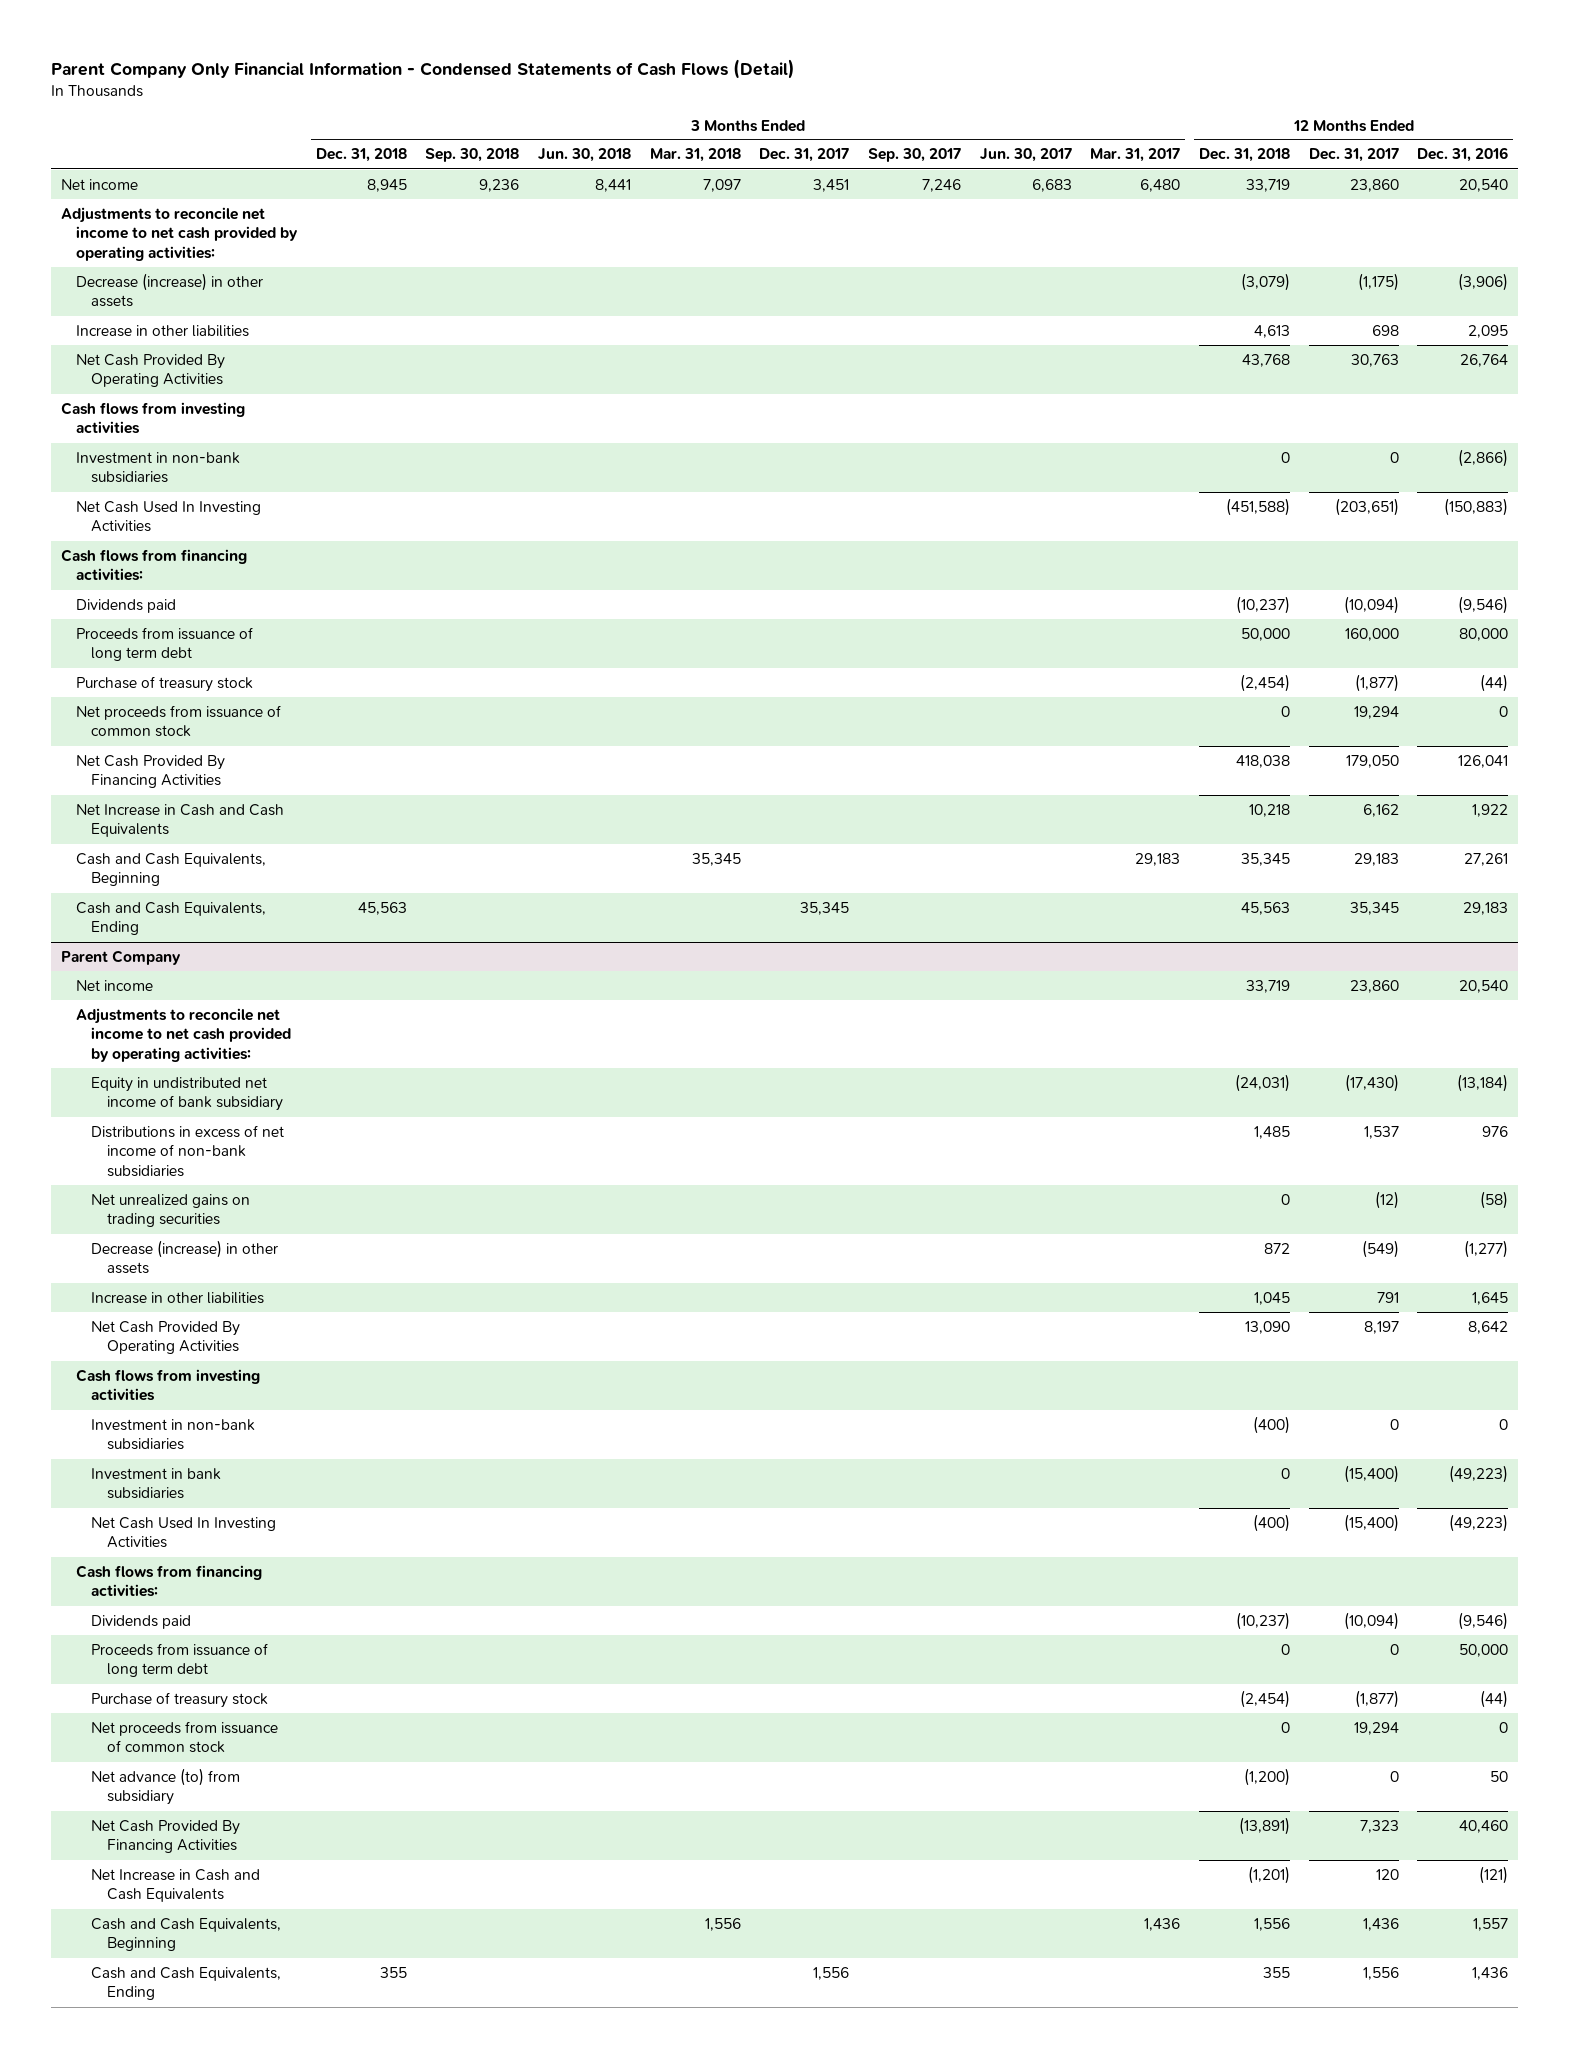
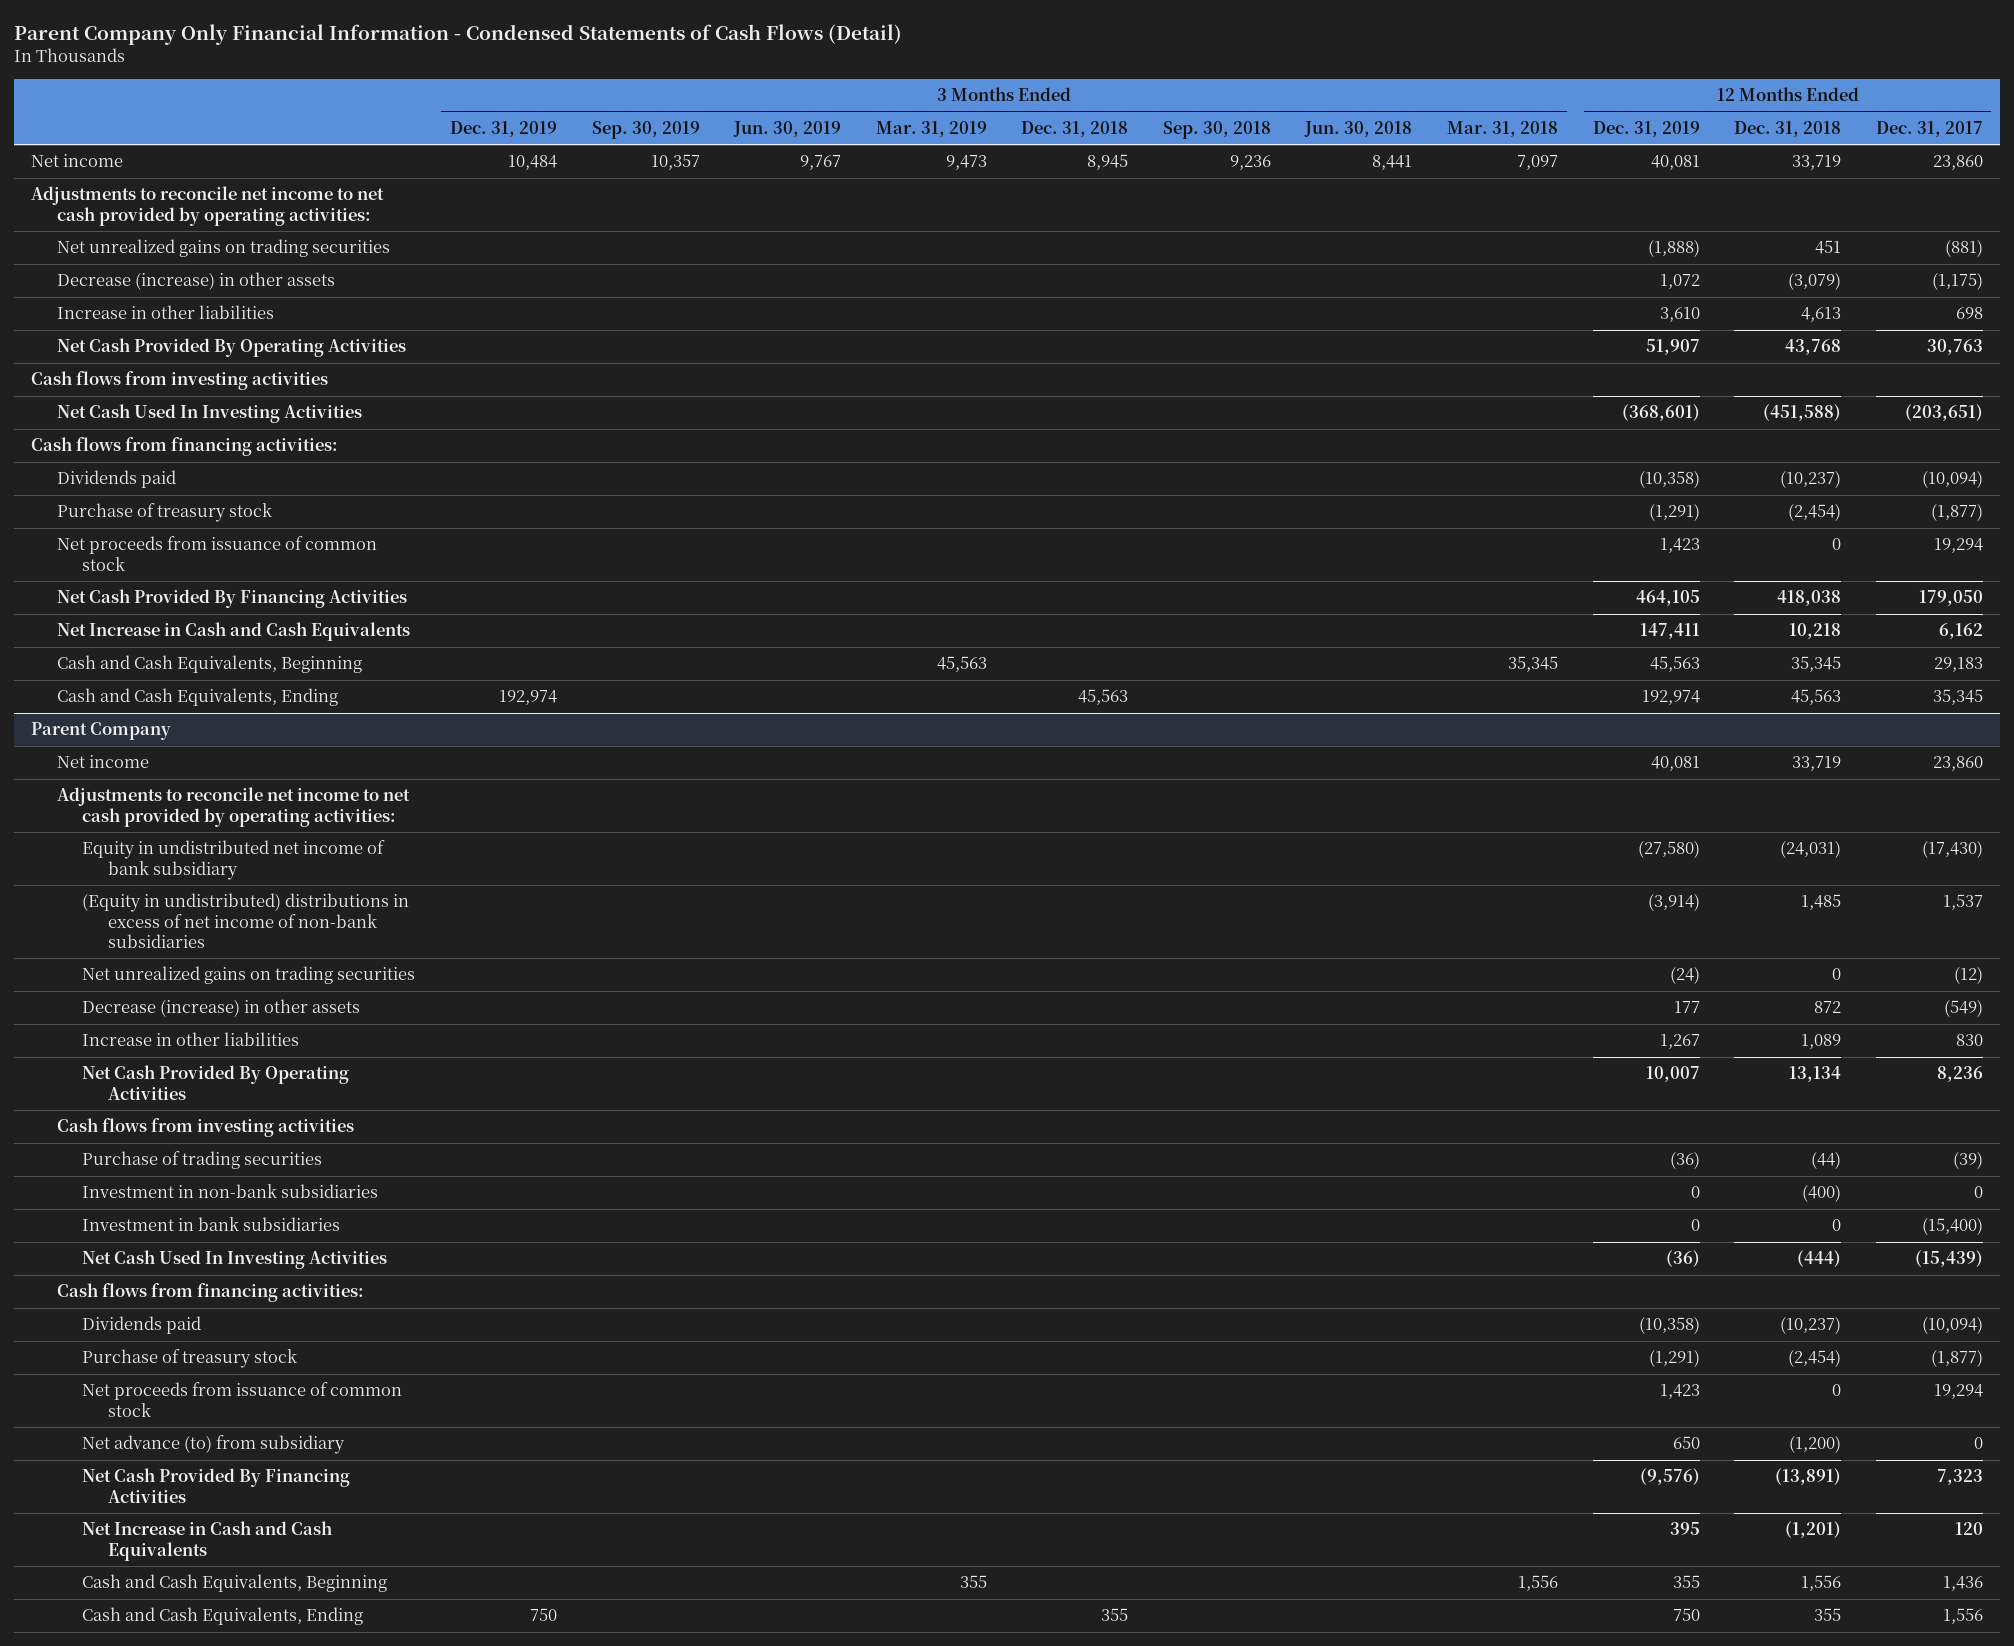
[759,148,850,163] Dec. 31, 2017 -> none
[867,148,961,163] Sep. 30, 2017 -> none
[979,148,1072,163] Jun. 30, 2017 -> none
[1090,148,1181,163] Mar. 31, 2017 -> none
[1417,147,1509,163] Dec. 31, 2016 -> none
none -> [449,120,557,137] Dec. 31, 2019
none -> [591,120,700,139] Sep. 30, 2019
none -> [733,120,842,137] Jun. 30, 2019
none -> [875,120,987,137] Mar. 31, 2019
none -> [1592,120,1700,137] Dec. 31, 2019
none -> [56,239,390,258] Net unrealized gains on trading securities
[75,451,240,484] Investment in non-bank subsidiaries -> none
[75,626,253,662] Proceeds from issuance of long term debt -> none
[91,1124,285,1178] Distributions in excess of net income of non-bank subsidiaries -> [82,893,410,948] (Equity in undistributed) distributions in excess of net income of non-bank subsidiaries
[1254,1291,1291,1305] 1,045 -> [1801,1034,1842,1050] 1,089
[1376,1291,1399,1303] 791 -> [1955,1034,1983,1047] 830
[1245,1320,1291,1334] 13,090 -> [1789,1066,1842,1083] 13,134
[1363,1320,1399,1334] 8,197 -> [1936,1066,1983,1083] 8,236
none -> [82,1151,323,1170] Purchase of trading securities
[1253,1513,1291,1532] (400) -> [1797,1250,1842,1268] (444)
[1343,1513,1399,1532] (15,400) -> [1914,1250,1983,1268] (15,439)
[91,1642,269,1678] Proceeds from issuance of long term debt -> none

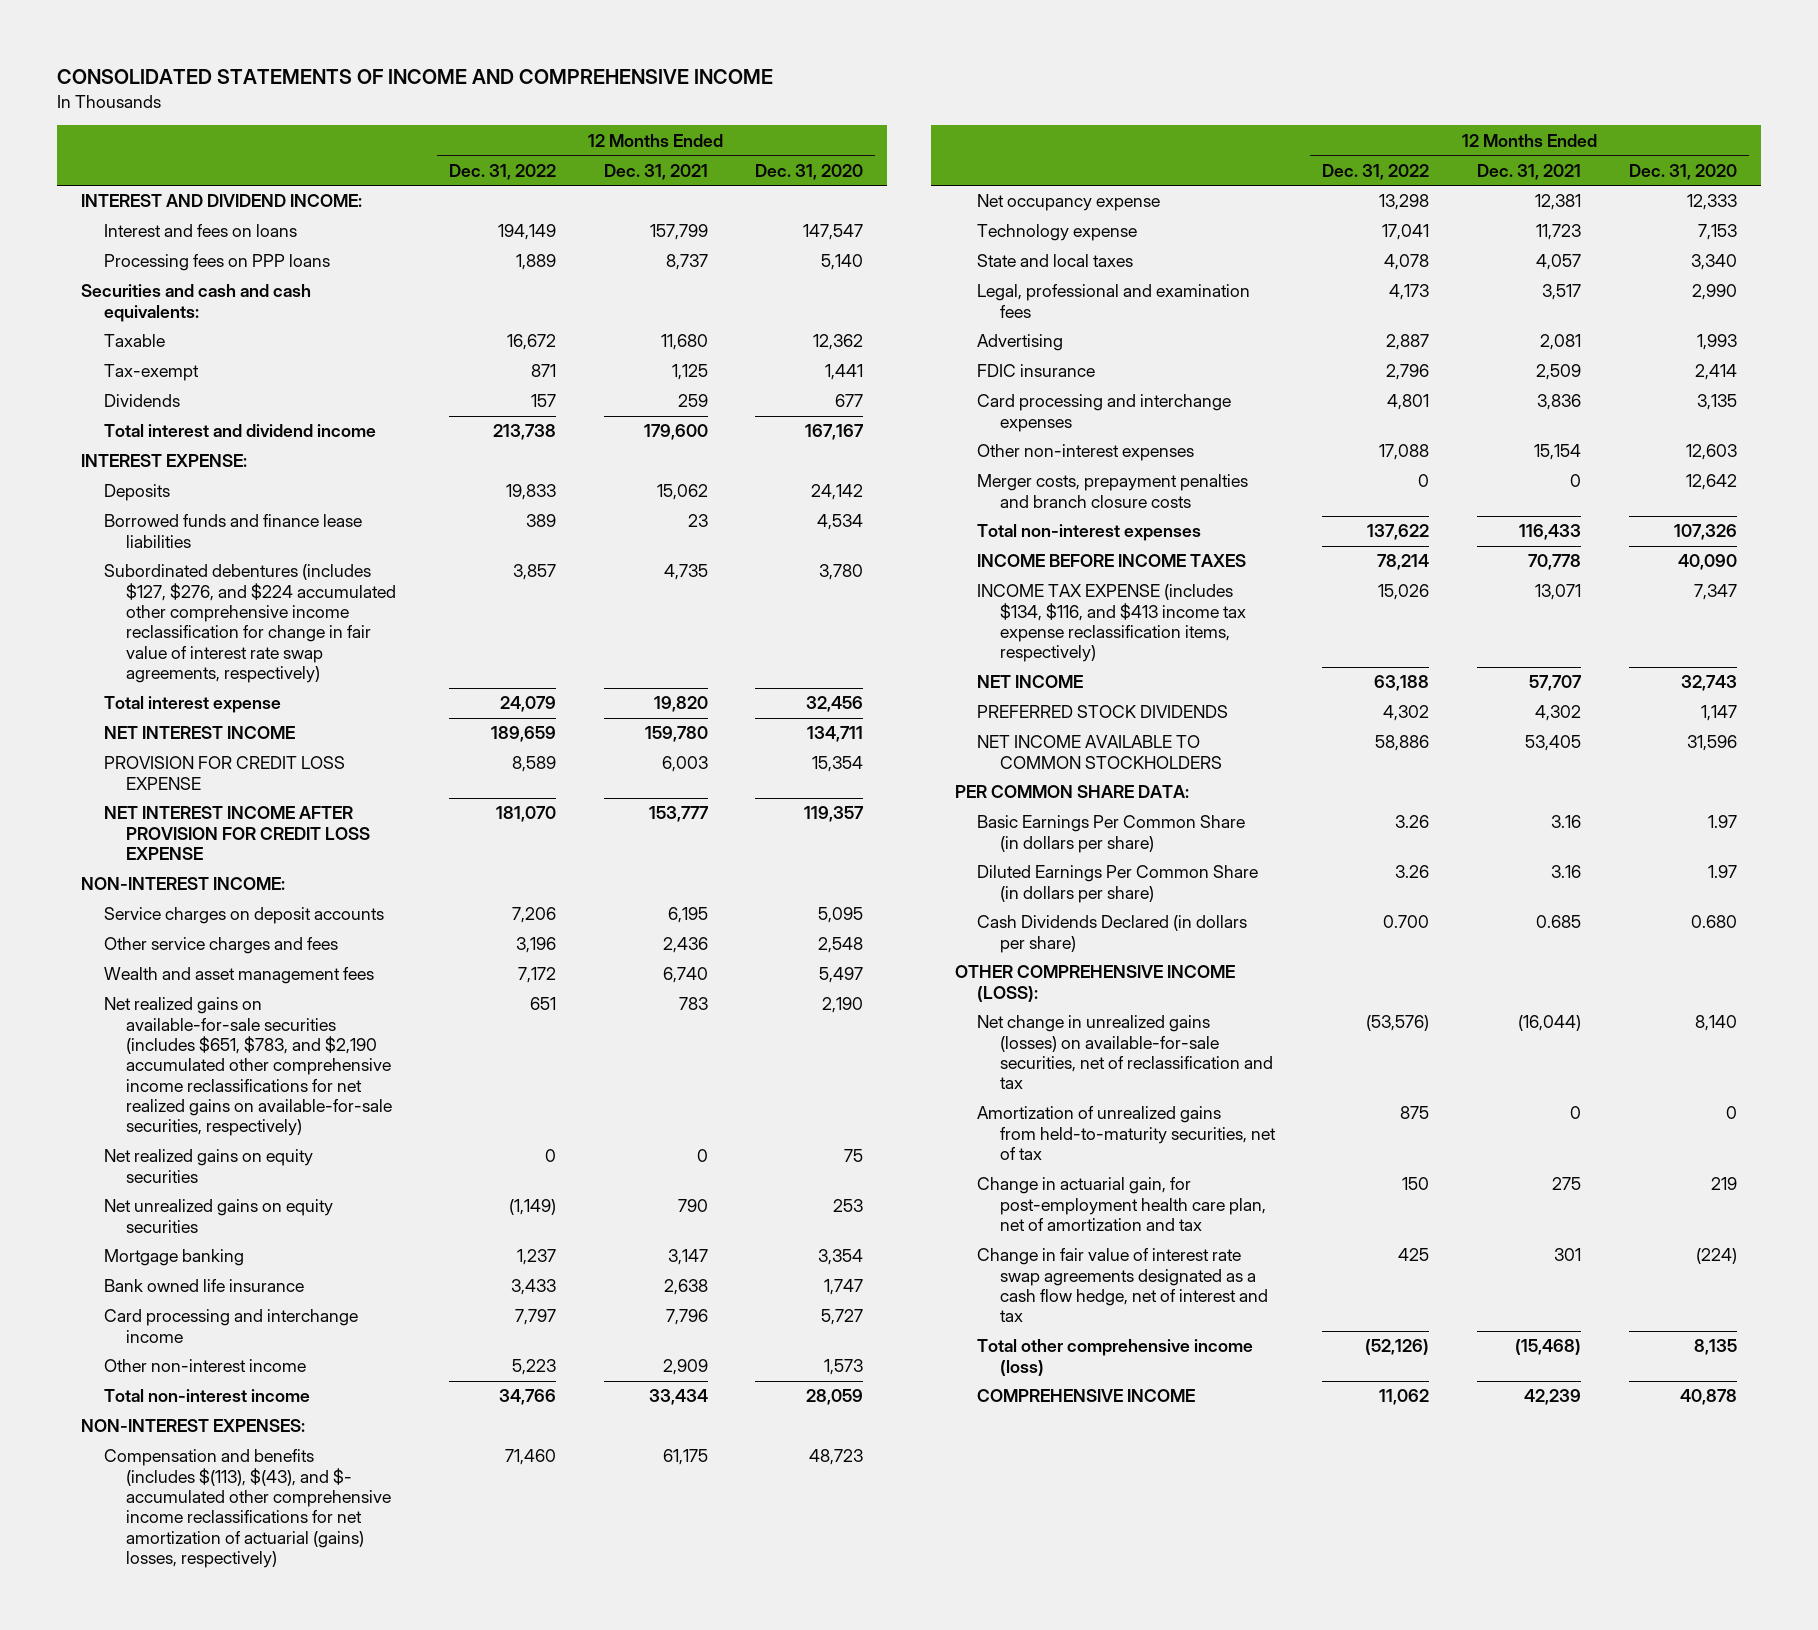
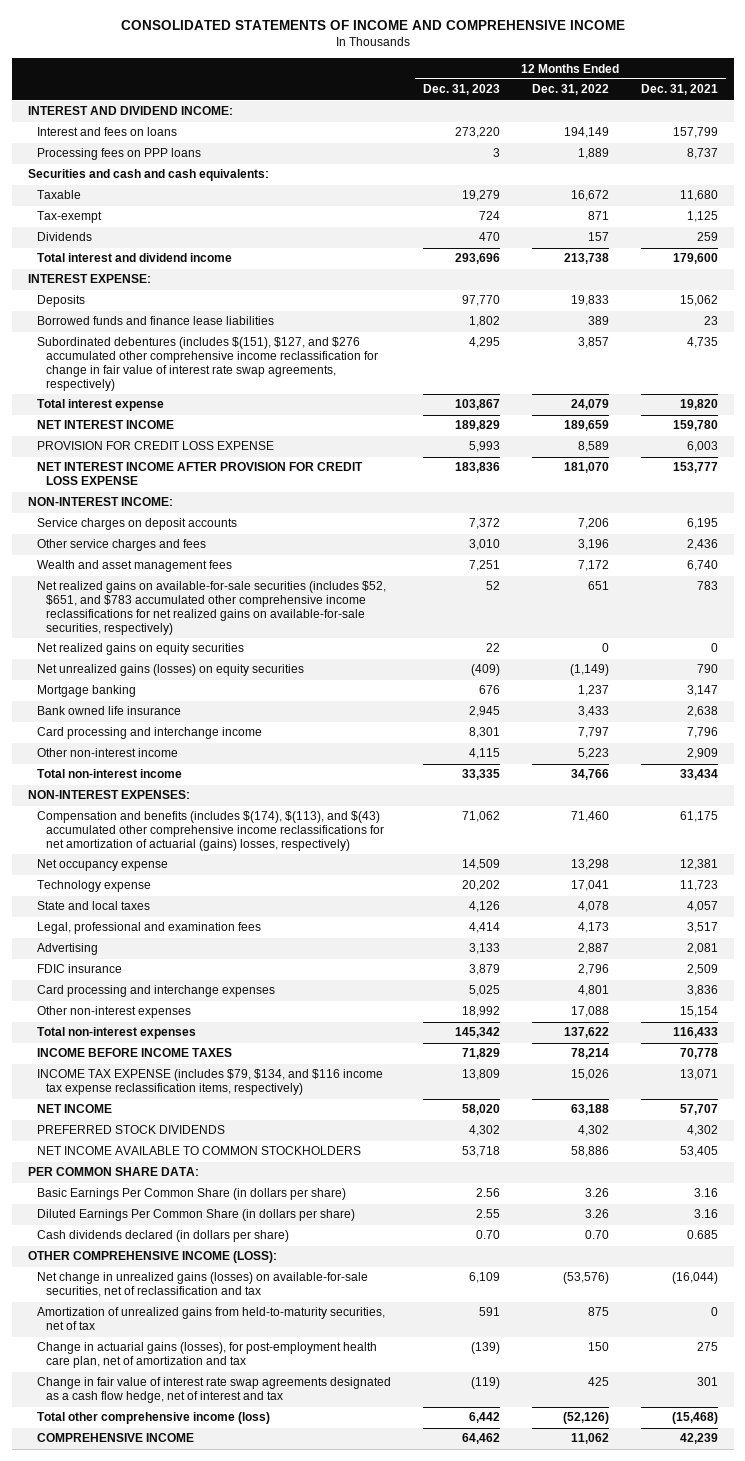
[755,163,864,180] Dec. 31, 2020 -> none
none -> [422,84,500,96] Dec. 31, 2023
[103,564,396,683] Subordinated debentures (includes $127, $276, and $224 accumulated other comprehensive income reclassification for change in fair value of interest rate swap agreements, respectively) -> [36,337,379,391] Subordinated debentures (includes $(151), $127, and $276 accumulated other comprehensive income reclassification for change in fair value of interest rate swap agreements, respectively)
[103,997,392,1137] Net realized gains on available-for-sale securities (includes $651, $783, and $2,190 accumulated other comprehensive income reclassifications for net realized gains on available-for-sale securities, respectively) -> [36,581,386,635] Net realized gains on available-for-sale securities (includes $52, $651, and $783 accumulated other comprehensive income reclassifications for net realized gains on available-for-sale securities, respectively)
[103,1199,333,1233] Net unrealized gains on equity securities -> [36,664,304,677] Net unrealized gains (losses) on equity securities
[103,1449,391,1568] Compensation and benefits (includes $(113), $(43), and $- accumulated other comprehensive income reclassifications for net amortization of actuarial (gains) losses, respectively) -> [36,811,385,852] Compensation and benefits (includes $(174), $(113), and $(43) accumulated other comprehensive income reclassifications for net amortization of actuarial (gains) losses, respectively)
[977,474,1249,508] Merger costs, prepayment penalties and branch closure costs -> none
[977,584,1246,663] INCOME TAX EXPENSE (includes $134, $116, and $413 income tax expense reclassification items, respectively) -> [36,1069,383,1096] INCOME TAX EXPENSE (includes $79, $134, and $116 income tax expense reclassification items, respectively)
[977,915,1248,953] Cash Dividends Declared (in dollars per share) -> [36,1230,289,1243] Cash dividends declared (in dollars per share)
[1383,915,1430,929] 0.700 -> [584,1230,609,1240] 0.70
[977,1177,1266,1231] Change in actuarial gain, for post-employment health care plan, net of amortization and tax -> [36,1342,377,1369] Change in actuarial gains (losses), for post-employment health care plan, net of amortization and tax

